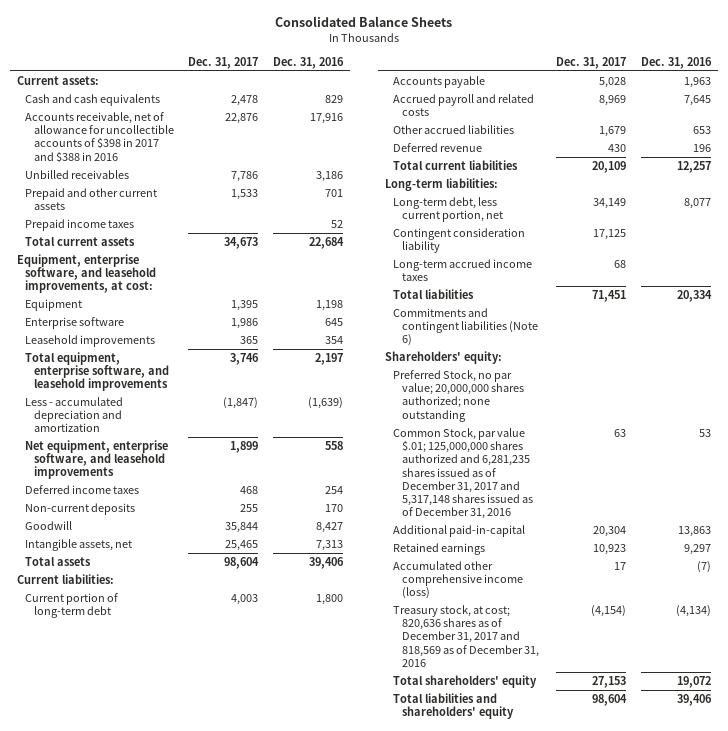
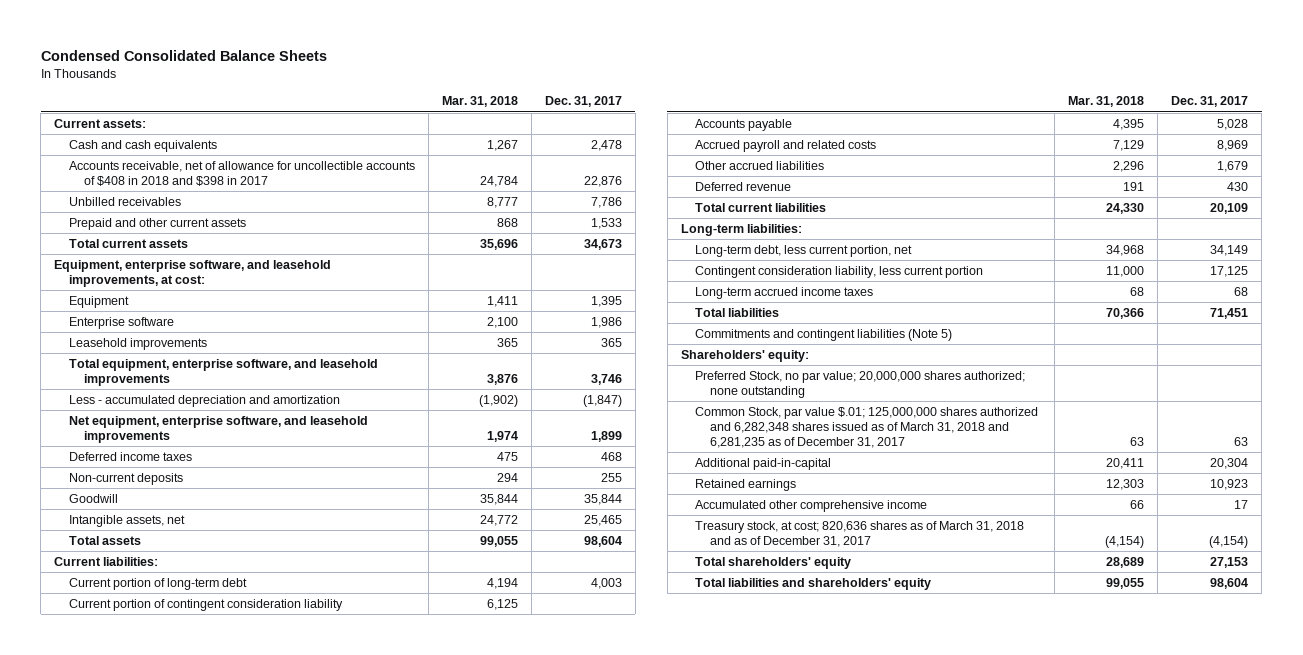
[274,15,452,27] Consolidated Balance Sheets -> [40,49,327,61] Condensed Consolidated Balance Sheets
[272,56,344,69] Dec. 31, 2016 -> none
none -> [441,96,518,108] Mar. 31, 2018
[25,112,174,163] Accounts receivable, net of allowance for uncollectible accounts of $398 in 2017 and $388 in 2016 -> [69,160,416,187] Accounts receivable, net of allowance for uncollectible accounts of $408 in 2018 and $398 in 2017
[25,219,135,232] Prepaid income taxes -> none
none -> [69,598,344,611] Current portion of contingent consideration liability
[393,228,526,254] Contingent consideration liability -> [695,265,984,278] Contingent consideration liability, less current portion
[393,308,538,347] Commitments and contingent liabilities (Note 6) -> [695,328,953,341] Commitments and contingent liabilities (Note 5)
[393,428,533,520] Common Stock, par value $.01; 125,000,000 shares authorized and 6,281,235 shares issued as of December 31, 2017 and 5,317,148 shares issued as of December 31, 2016 -> [695,406,1039,449] Common Stock, par value $.01; 125,000,000 shares authorized and 6,282,348 shares issued as of March 31, 2018 and 6,281,235 as of December 31, 2017
[393,561,523,600] Accumulated other comprehensive income (loss) -> [695,499,928,512] Accumulated other comprehensive income
[393,605,539,667] Treasury stock, at cost; 820,636 shares as of December 31, 2017 and 818,569 as of December 31, 2016 -> [695,520,1025,548] Treasury stock, at cost; 820,636 shares as of March 31, 2018 and as of December 31, 2017

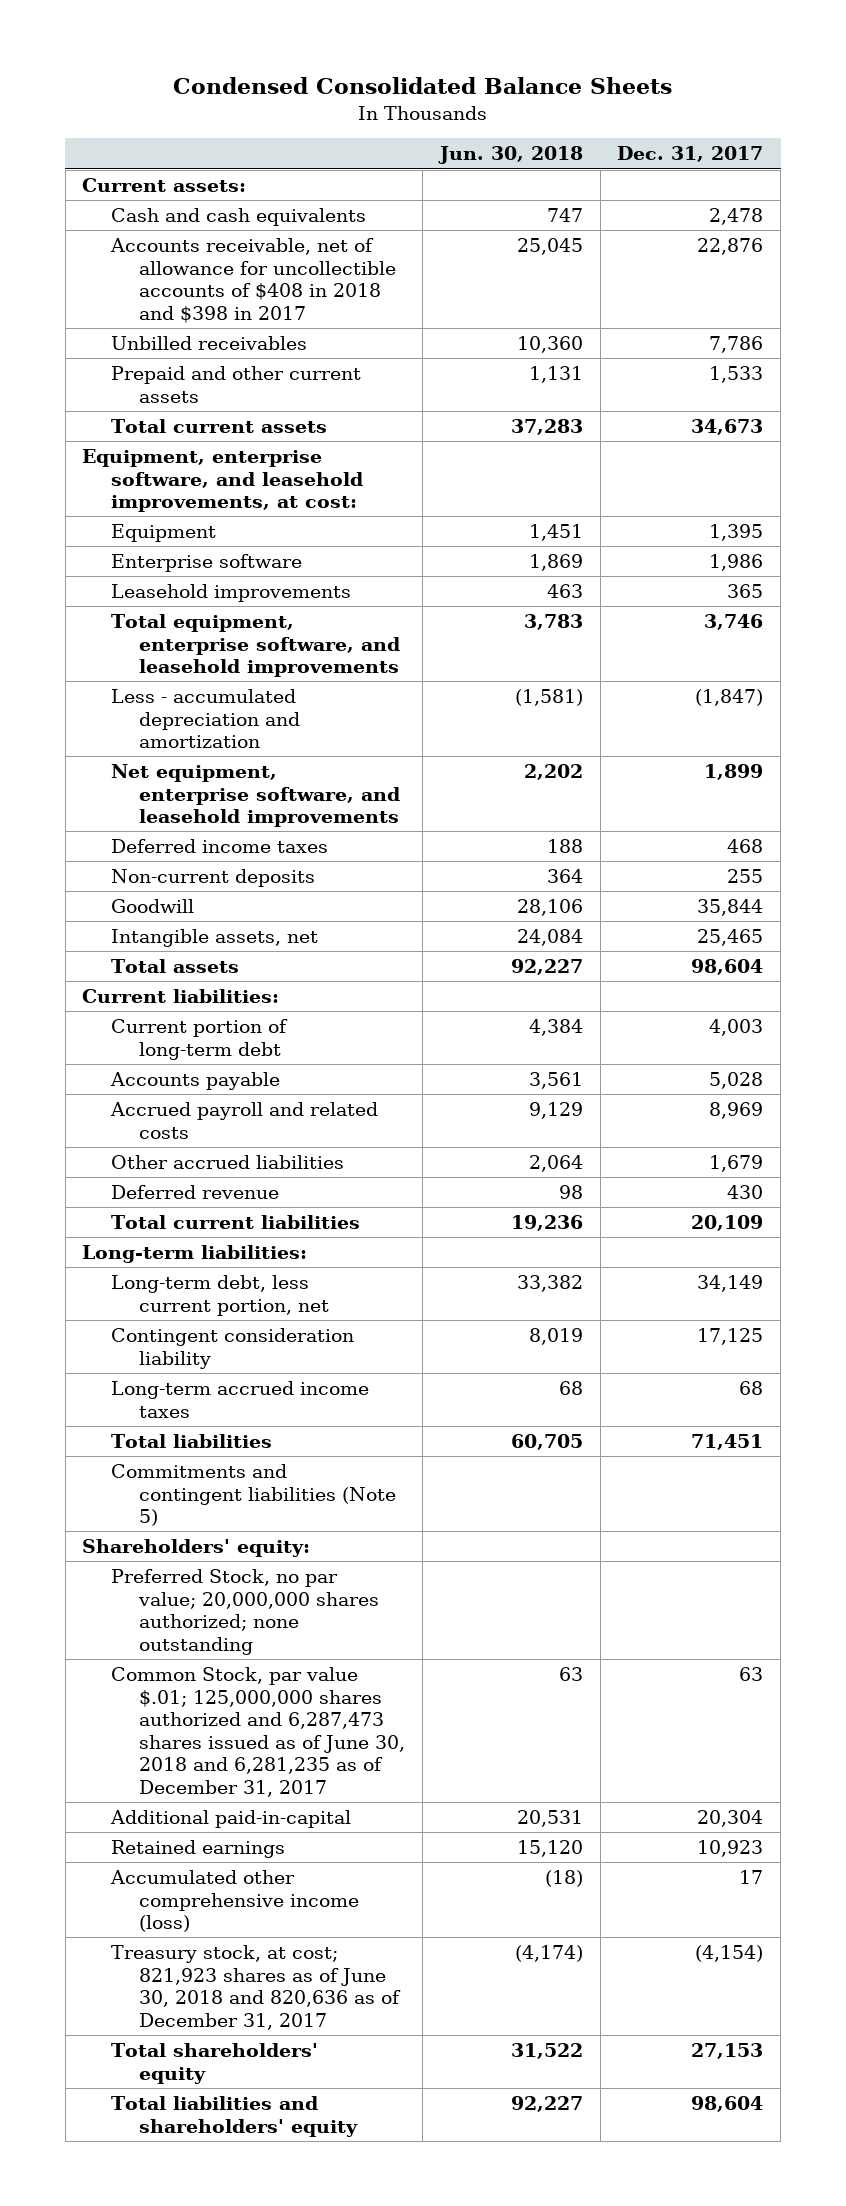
[441,96,518,108] Mar. 31, 2018 -> none
none -> [437,146,583,165] Jun. 30, 2018
[69,598,344,611] Current portion of contingent consideration liability -> none
[695,265,984,278] Contingent consideration liability, less current portion -> [110,1327,354,1369] Contingent consideration liability
[695,406,1039,449] Common Stock, par value $.01; 125,000,000 shares authorized and 6,282,348 shares issued as of March 31, 2018 and 6,281,235 as of December 31, 2017 -> [110,1666,406,1797] Common Stock, par value $.01; 125,000,000 shares authorized and 6,287,473 shares issued as of June 30, 2018 and 6,281,235 as of December 31, 2017
[695,499,928,512] Accumulated other comprehensive income -> [109,1869,360,1933] Accumulated other comprehensive income (loss)
[695,520,1025,548] Treasury stock, at cost; 820,636 shares as of March 31, 2018 and as of December 31, 2017 -> [110,1944,402,2030] Treasury stock, at cost; 821,923 shares as of June 30, 2018 and 820,636 as of December 31, 2017

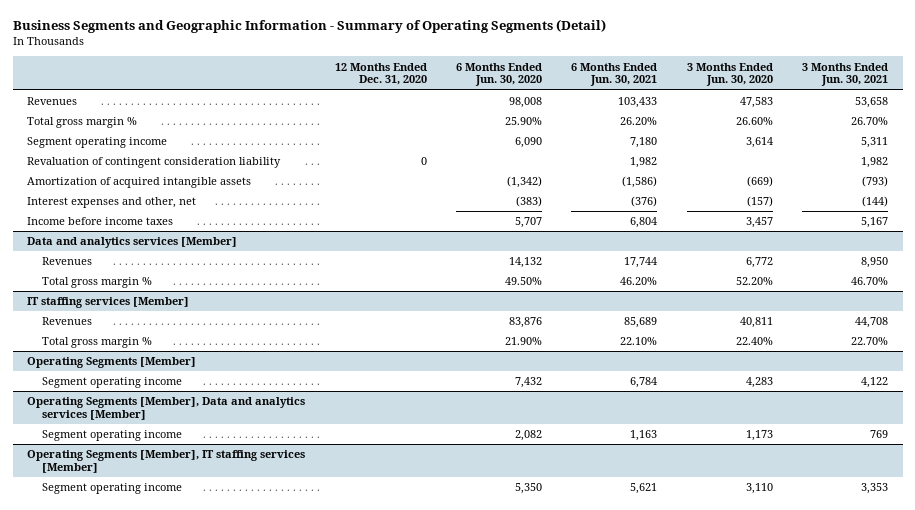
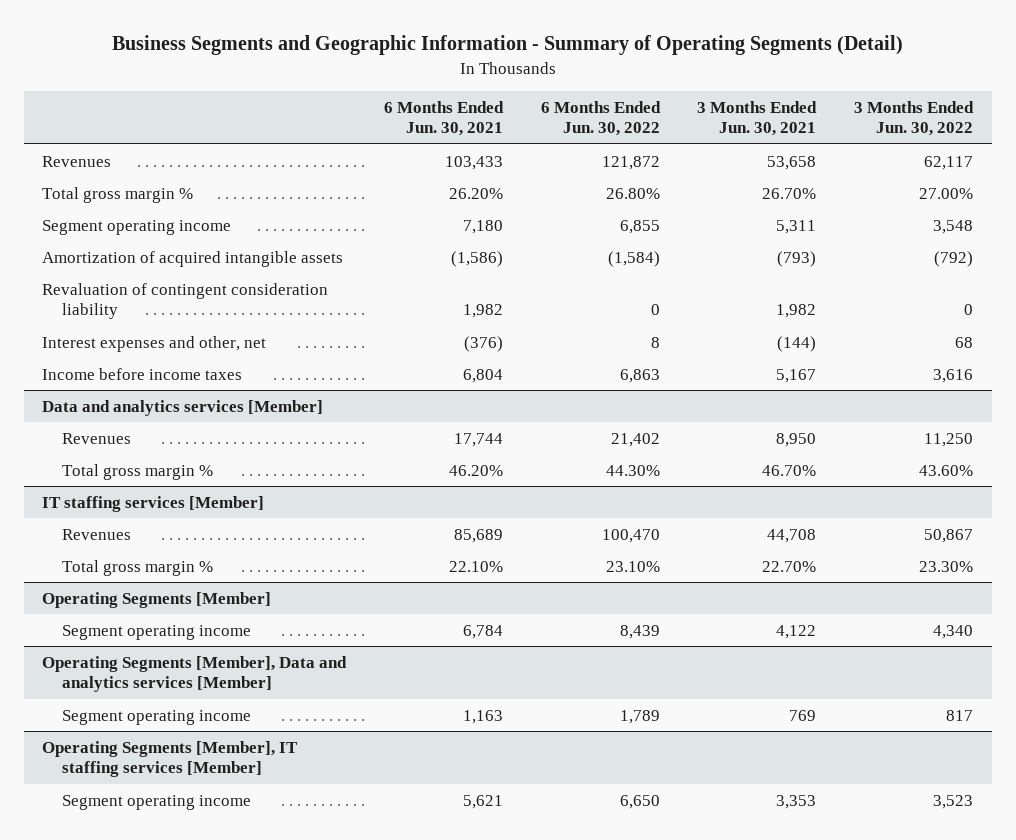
[334,62,427,86] 12 Months Ended Dec. 31, 2020 -> none
[456,62,543,87] 6 Months Ended Jun. 30, 2020 -> none
[686,62,773,87] 3 Months Ended Jun. 30, 2020 -> none
none -> [540,100,661,137] 6 Months Ended Jun. 30, 2022
none -> [854,100,975,137] 3 Months Ended Jun. 30, 2022
[27,157,282,169] Revaluation of contingent consideration liability -> [42,282,329,320] Revaluation of contingent consideration liability

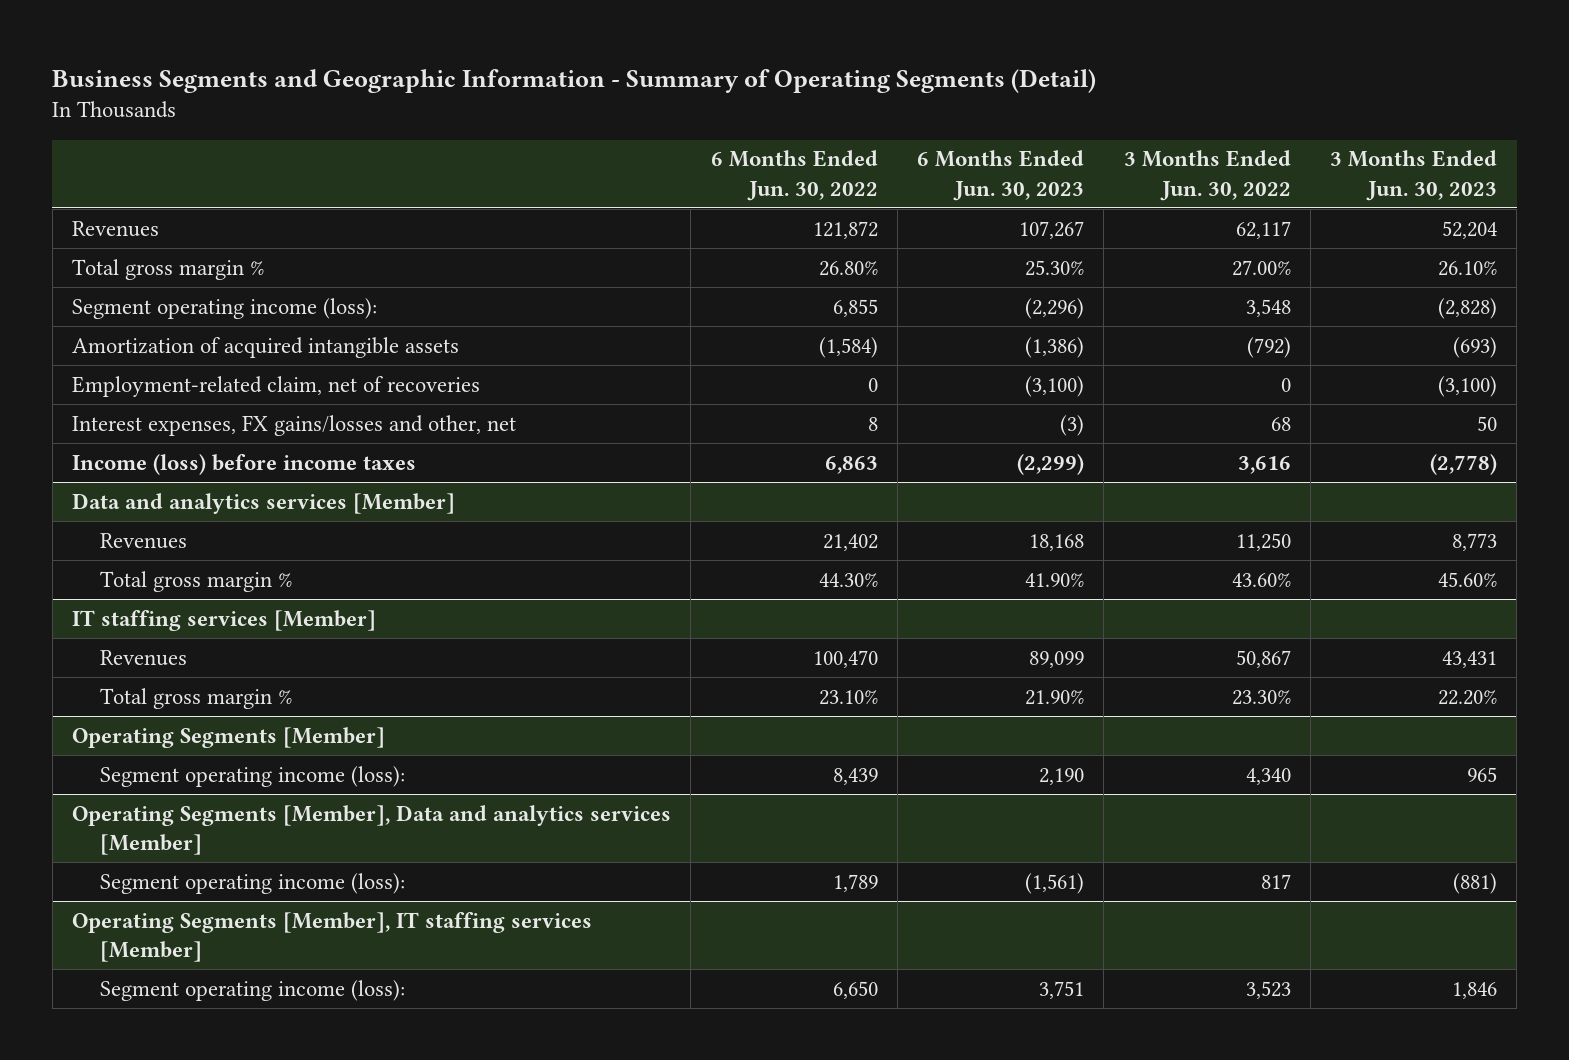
[384,100,505,137] 6 Months Ended Jun. 30, 2021 -> none
[697,100,818,137] 3 Months Ended Jun. 30, 2021 -> none
none -> [917,150,1085,201] 6 Months Ended Jun. 30, 2023
none -> [1330,150,1498,201] 3 Months Ended Jun. 30, 2023
[42,219,232,235] Segment operating income -> [72,297,378,319] Segment operating income (loss):
[42,282,329,320] Revaluation of contingent consideration liability -> none
none -> [72,375,481,397] Employment-related claim, net of recoveries
[42,335,267,352] Interest expenses and other, net -> [72,414,517,436] Interest expenses, FX gains/losses and other, net
[42,367,243,380] Income before income taxes -> [72,453,417,475] Income (loss) before income taxes
[62,624,252,640] Segment operating income -> [100,765,406,787] Segment operating income (loss):
[62,709,252,725] Segment operating income -> [100,872,406,894] Segment operating income (loss):
[62,794,252,810] Segment operating income -> [100,979,406,1001] Segment operating income (loss):

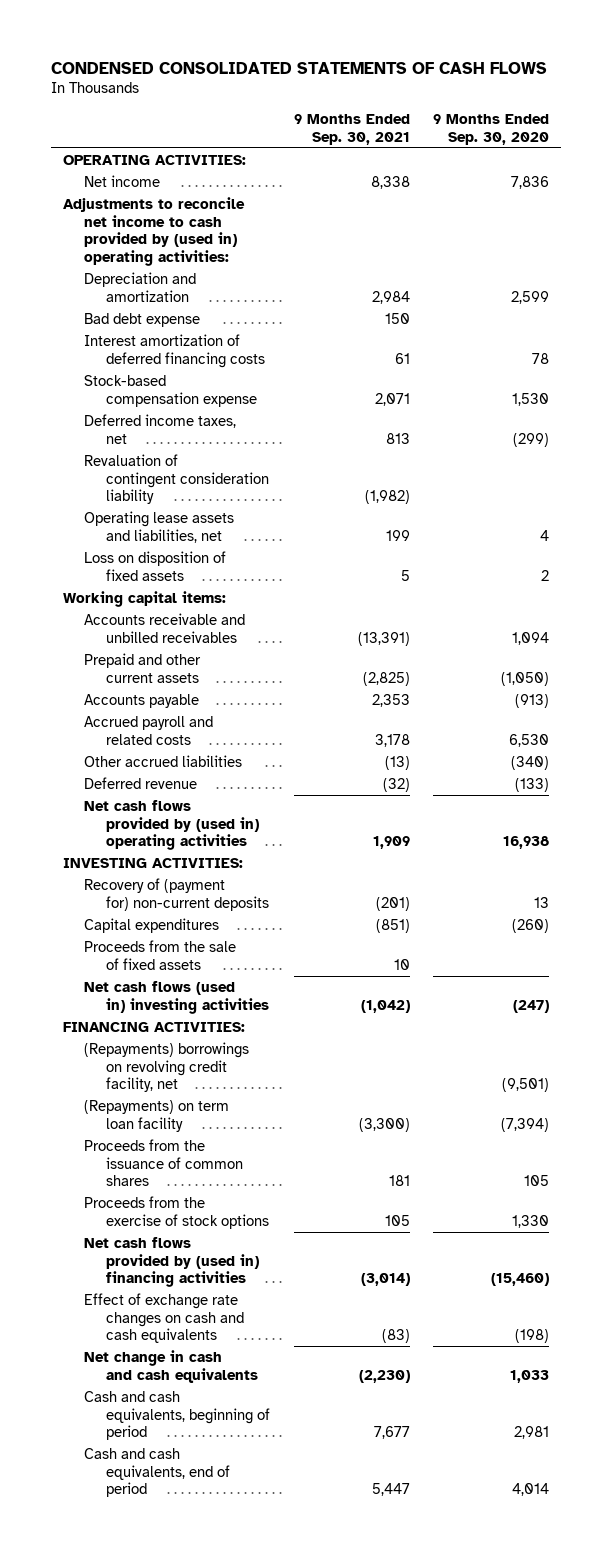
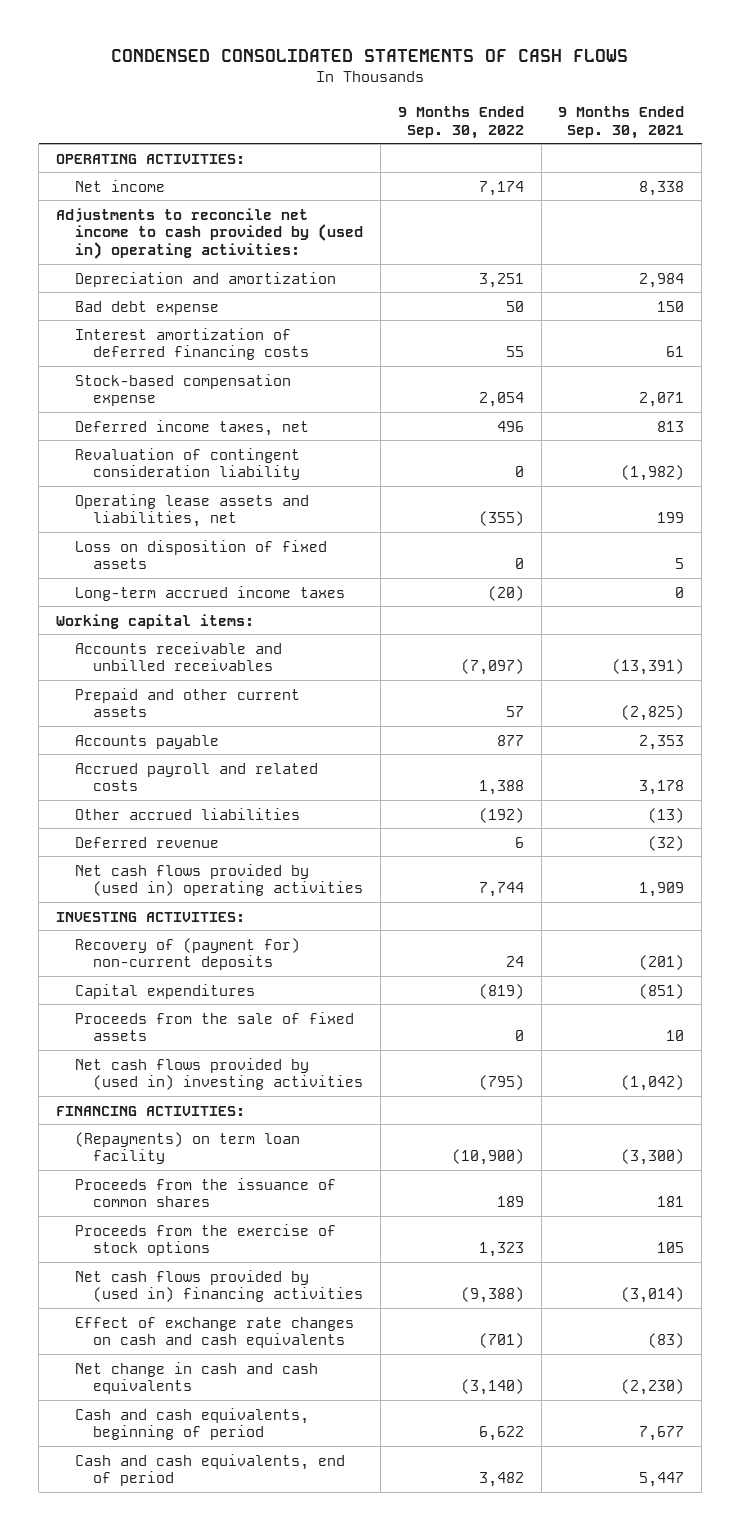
[432,114,549,145] 9 Months Ended Sep. 30, 2020 -> none
none -> [397,105,524,139] 9 Months Ended Sep. 30, 2022
none -> [74,585,345,601] Long-term accrued income taxes
[84,981,270,1014] Net cash flows (used in) investing activities -> [74,1057,364,1091] Net cash flows provided by (used in) investing activities
[84,1042,250,1093] (Repayments) borrowings on revolving credit facility, net -> none

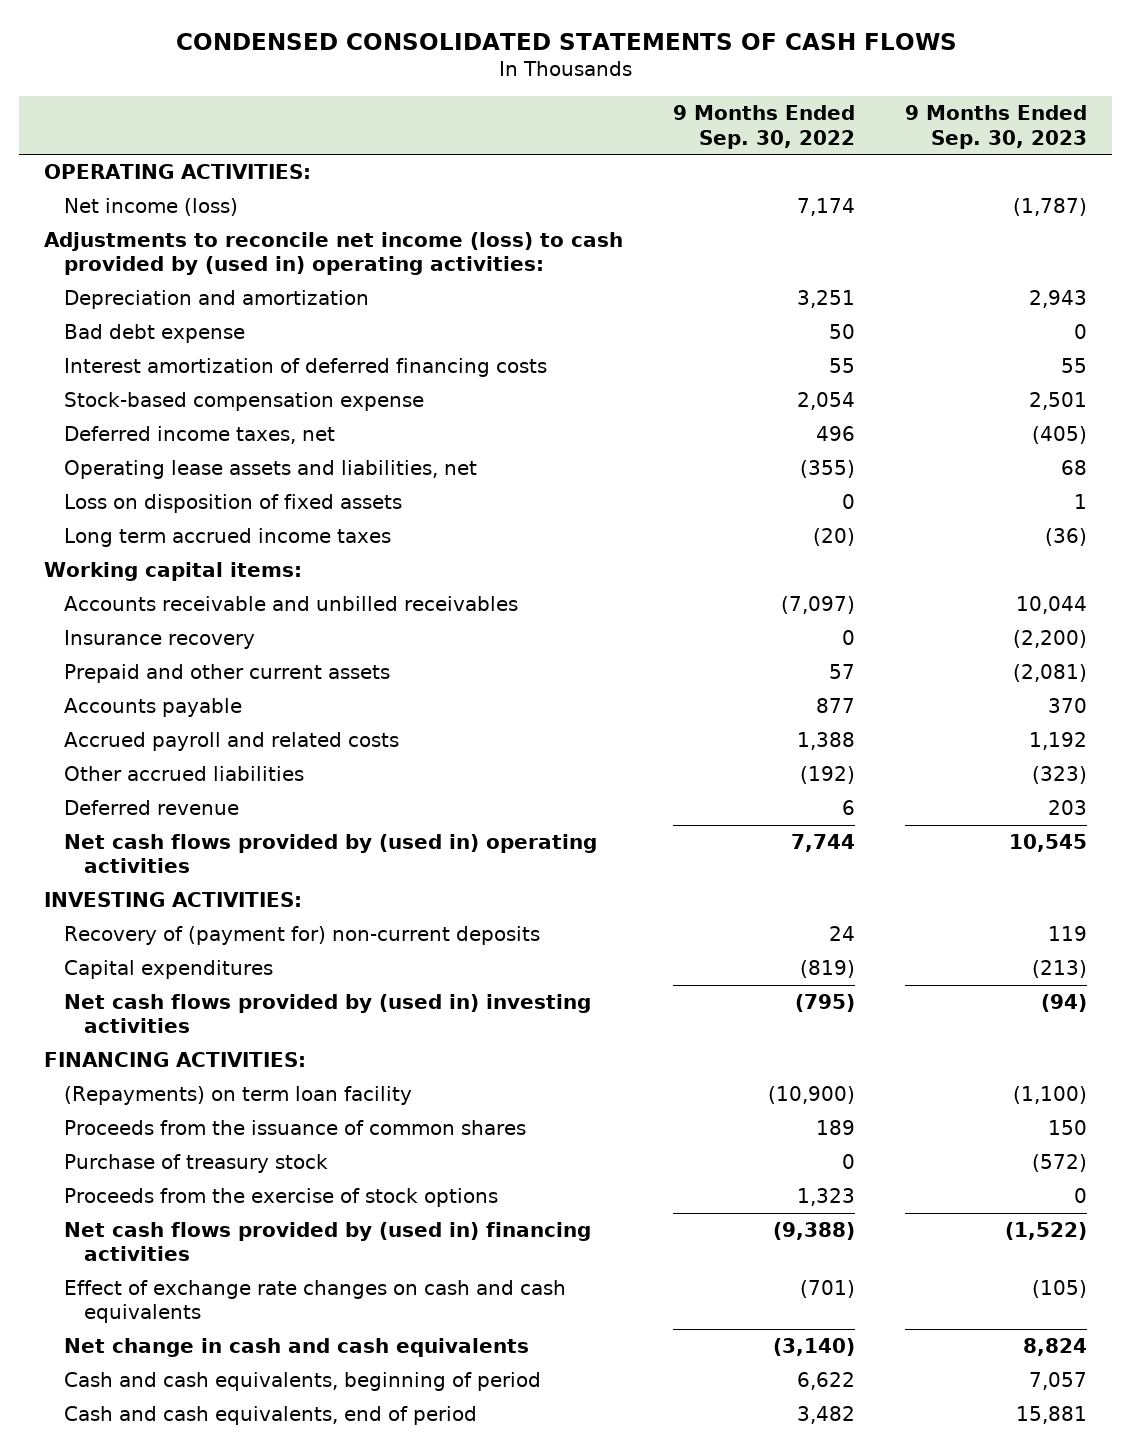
[558,105,685,139] 9 Months Ended Sep. 30, 2021 -> none
none -> [904,105,1087,149] 9 Months Ended Sep. 30, 2023
[74,179,165,192] Net income -> [64,198,239,217] Net income (loss)
[55,207,363,259] Adjustments to reconcile net income to cash provided by (used in) operating activities: -> [44,232,624,276] Adjustments to reconcile net income (loss) to cash provided by (used in) operating activities:
[74,447,301,481] Revaluation of contingent consideration liability -> none
[74,585,345,601] Long-term accrued income taxes -> [64,528,392,548] Long term accrued income taxes
none -> [64,630,256,650] Insurance recovery
[74,1011,354,1042] Proceeds from the sale of fixed assets -> none
none -> [64,1154,329,1174] Purchase of treasury stock

